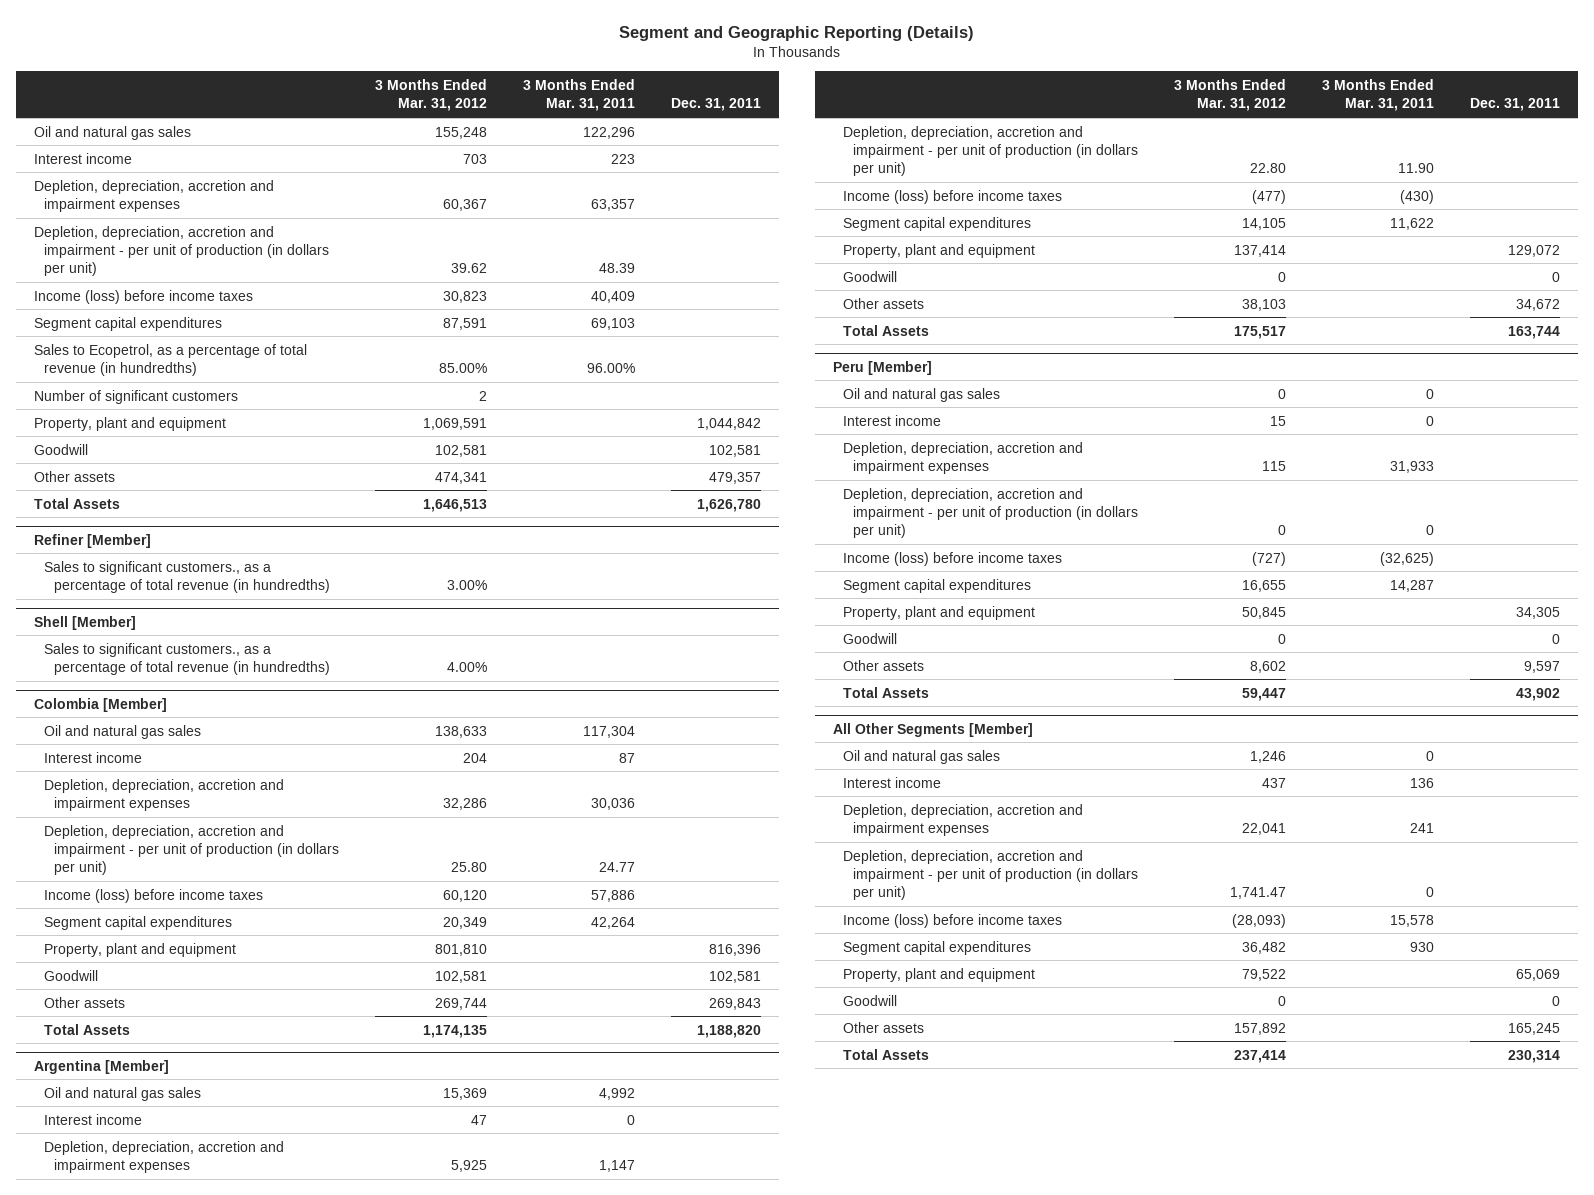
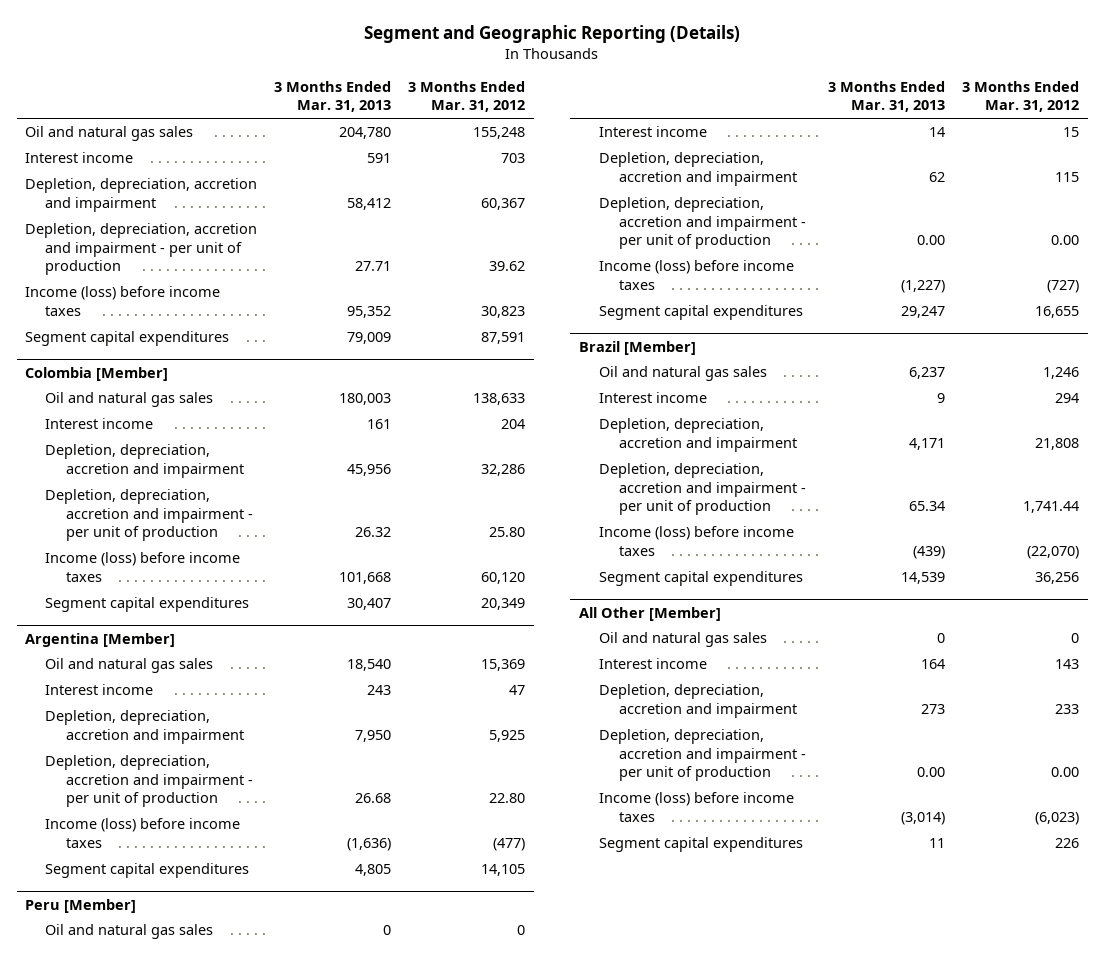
[523,79,636,112] 3 Months Ended Mar. 31, 2011 -> none
[671,98,762,112] Dec. 31, 2011 -> none
none -> [274,80,392,113] 3 Months Ended Mar. 31, 2013
[33,179,274,212] Depletion, depreciation, accretion and impairment expenses -> [25,178,258,212] Depletion, depreciation, accretion and impairment
[33,225,330,277] Depletion, depreciation, accretion and impairment - per unit of production (in dollars per unit) -> [25,223,258,276] Depletion, depreciation, accretion and impairment - per unit of production
[33,343,307,376] Sales to Ecopetrol, as a percentage of total revenue (in hundredths) -> none
[33,389,238,404] Number of significant customers -> none
[33,416,226,431] Property, plant and equipment -> none
[33,443,88,455] Goodwill -> none
[33,470,115,482] Other assets -> none
[33,497,120,509] Total Assets -> none
[33,533,151,548] Refiner [Member] -> none
[44,560,331,593] Sales to significant customers., as a percentage of total revenue (in hundredths) -> none
[33,615,136,630] Shell [Member] -> none
[44,642,331,675] Sales to significant customers., as a percentage of total revenue (in hundredths) -> none
[44,778,285,811] Depletion, depreciation, accretion and impairment expenses -> [45,444,244,478] Depletion, depreciation, accretion and impairment
[44,824,340,876] Depletion, depreciation, accretion and impairment - per unit of production (in dollars per unit) -> [45,489,253,542] Depletion, depreciation, accretion and impairment - per unit of production
[44,942,237,957] Property, plant and equipment -> none
[44,969,99,981] Goodwill -> none
[44,996,126,1008] Other assets -> none
[44,1023,131,1035] Total Assets -> none
[44,1140,285,1173] Depletion, depreciation, accretion and impairment expenses -> [45,710,244,744] Depletion, depreciation, accretion and impairment
[842,125,1139,177] Depletion, depreciation, accretion and impairment - per unit of production (in dollars per unit) -> [45,755,253,808] Depletion, depreciation, accretion and impairment - per unit of production
[842,243,1035,258] Property, plant and equipment -> none
[842,270,897,282] Goodwill -> none
[842,297,924,309] Other assets -> none
[842,324,929,336] Total Assets -> none
[842,441,1083,474] Depletion, depreciation, accretion and impairment expenses -> [599,152,798,186] Depletion, depreciation, accretion and impairment
[842,487,1139,539] Depletion, depreciation, accretion and impairment - per unit of production (in dollars per unit) -> [599,197,807,250] Depletion, depreciation, accretion and impairment - per unit of production
[1278,525,1287,536] 0 -> [1051,235,1080,246] 0.00
[842,605,1035,620] Property, plant and equipment -> none
[842,632,897,644] Goodwill -> none
[842,659,924,671] Other assets -> none
[842,686,929,698] Total Assets -> none
[832,722,1033,737] All Other Segments [Member] -> none
none -> [578,340,696,355] Brazil [Member]
[842,967,1035,982] Property, plant and equipment -> none
[842,994,897,1006] Goodwill -> none
[842,1021,924,1033] Other assets -> none
[842,1048,929,1060] Total Assets -> none
[1262,777,1287,788] 437 -> [1055,393,1080,404] 294
[842,803,1083,836] Depletion, depreciation, accretion and impairment expenses -> [599,418,798,452] Depletion, depreciation, accretion and impairment
[1242,822,1287,835] 22,041 -> [1035,437,1080,450] 21,808
[842,849,1139,901] Depletion, depreciation, accretion and impairment - per unit of production (in dollars per unit) -> [599,463,807,516] Depletion, depreciation, accretion and impairment - per unit of production
[1230,887,1287,900] 1,741.47 -> [1023,501,1080,514] 1,741.44
[1232,913,1287,928] (28,093) -> [1027,545,1080,559] (22,070)
[1242,941,1287,954] 36,482 -> [1035,572,1080,585] 36,256
none -> [578,606,721,621] All Other [Member]
none -> [599,632,768,648] Oil and natural gas sales
none -> [599,658,708,670] Interest income
none -> [599,684,798,718] Depletion, depreciation, accretion and impairment
none -> [599,729,807,782] Depletion, depreciation, accretion and impairment - per unit of production
none -> [599,792,795,822] Income (loss) before income taxes
none -> [599,837,804,853] Segment capital expenditures

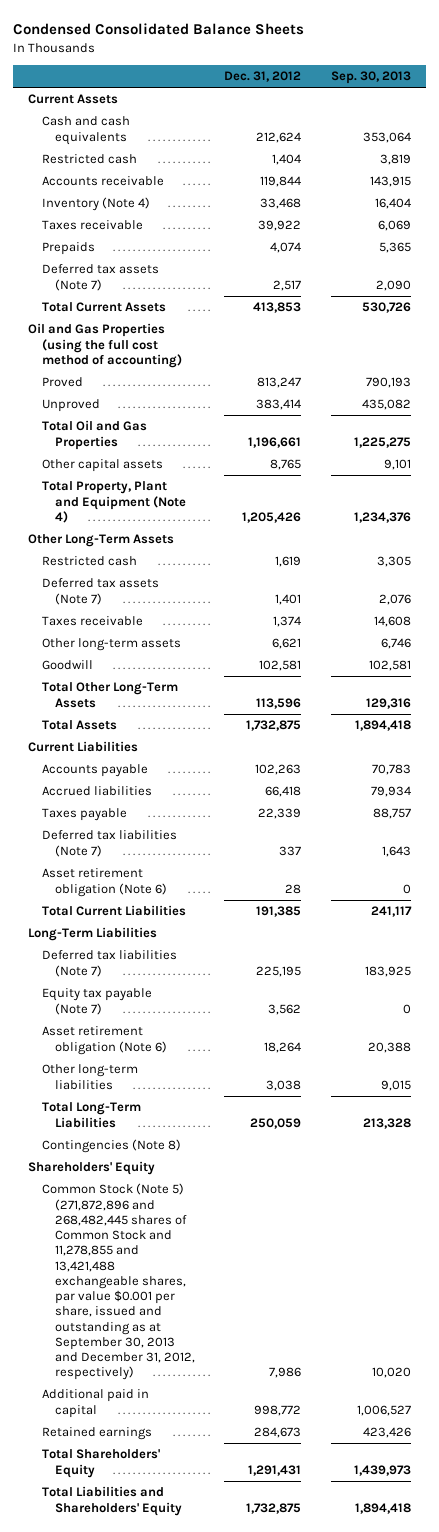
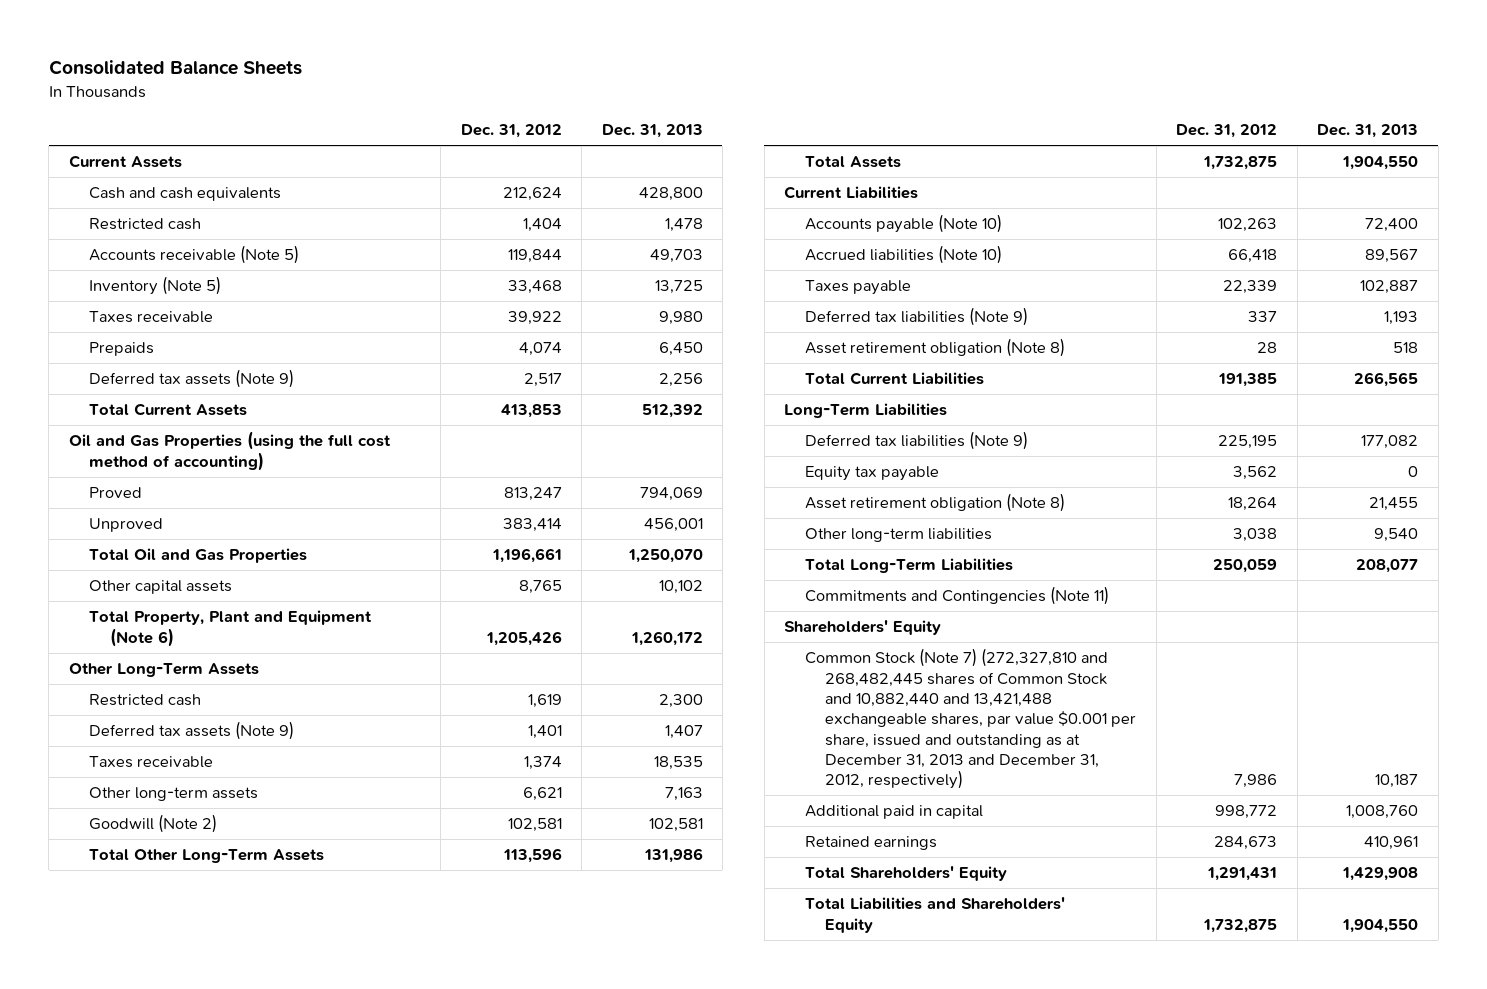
[13,22,305,35] Condensed Consolidated Balance Sheets -> [48,60,302,76] Consolidated Balance Sheets
[330,71,411,85] Sep. 30, 2013 -> none
none -> [601,124,703,139] Dec. 31, 2013
[41,176,164,187] Accounts receivable -> [89,245,300,265] Accounts receivable (Note 5)
[41,197,150,212] Inventory (Note 4) -> [89,276,222,296] Inventory (Note 5)
[41,264,159,291] Deferred tax assets (Note 7) -> [89,369,295,389] Deferred tax assets (Note 9)
[41,481,186,523] Total Property, Plant and Equipment (Note 4) -> [89,610,373,647] Total Property, Plant and Equipment (Note 6)
[41,578,159,605] Deferred tax assets (Note 7) -> [89,721,295,741] Deferred tax assets (Note 9)
[41,660,93,671] Goodwill -> [89,814,218,834] Goodwill (Note 2)
[41,764,148,778] Accounts payable -> [804,214,1002,234] Accounts payable (Note 10)
[41,786,152,797] Accrued liabilities -> [804,245,1002,265] Accrued liabilities (Note 10)
[41,830,177,857] Deferred tax liabilities (Note 7) -> [804,307,1028,327] Deferred tax liabilities (Note 9)
[41,868,167,897] Asset retirement obligation (Note 6) -> [804,338,1065,358] Asset retirement obligation (Note 8)
[41,950,177,977] Deferred tax liabilities (Note 7) -> [804,431,1028,451] Deferred tax liabilities (Note 9)
[41,988,152,1015] Equity tax payable (Note 7) -> [804,466,939,482] Equity tax payable
[41,1026,167,1055] Asset retirement obligation (Note 6) -> [804,493,1065,513] Asset retirement obligation (Note 8)
[41,1139,181,1154] Contingencies (Note 8) -> [804,586,1109,606] Commitments and Contingencies (Note 11)
[41,1183,195,1381] Common Stock (Note 5) (271,872,896 and 268,482,445 shares of Common Stock and 11,278,855 and 13,421,488 exchangeable shares, par value $0.001 per share, issued and outstanding as at September 30, 2013 and December 31, 2012, respectively) -> [804,648,1137,790] Common Stock (Note 7) (272,327,810 and 268,482,445 shares of Common Stock and 10,882,440 and 13,421,488 exchangeable shares, par value $0.001 per share, issued and outstanding as at December 31, 2013 and December 31, 2012, respectively)

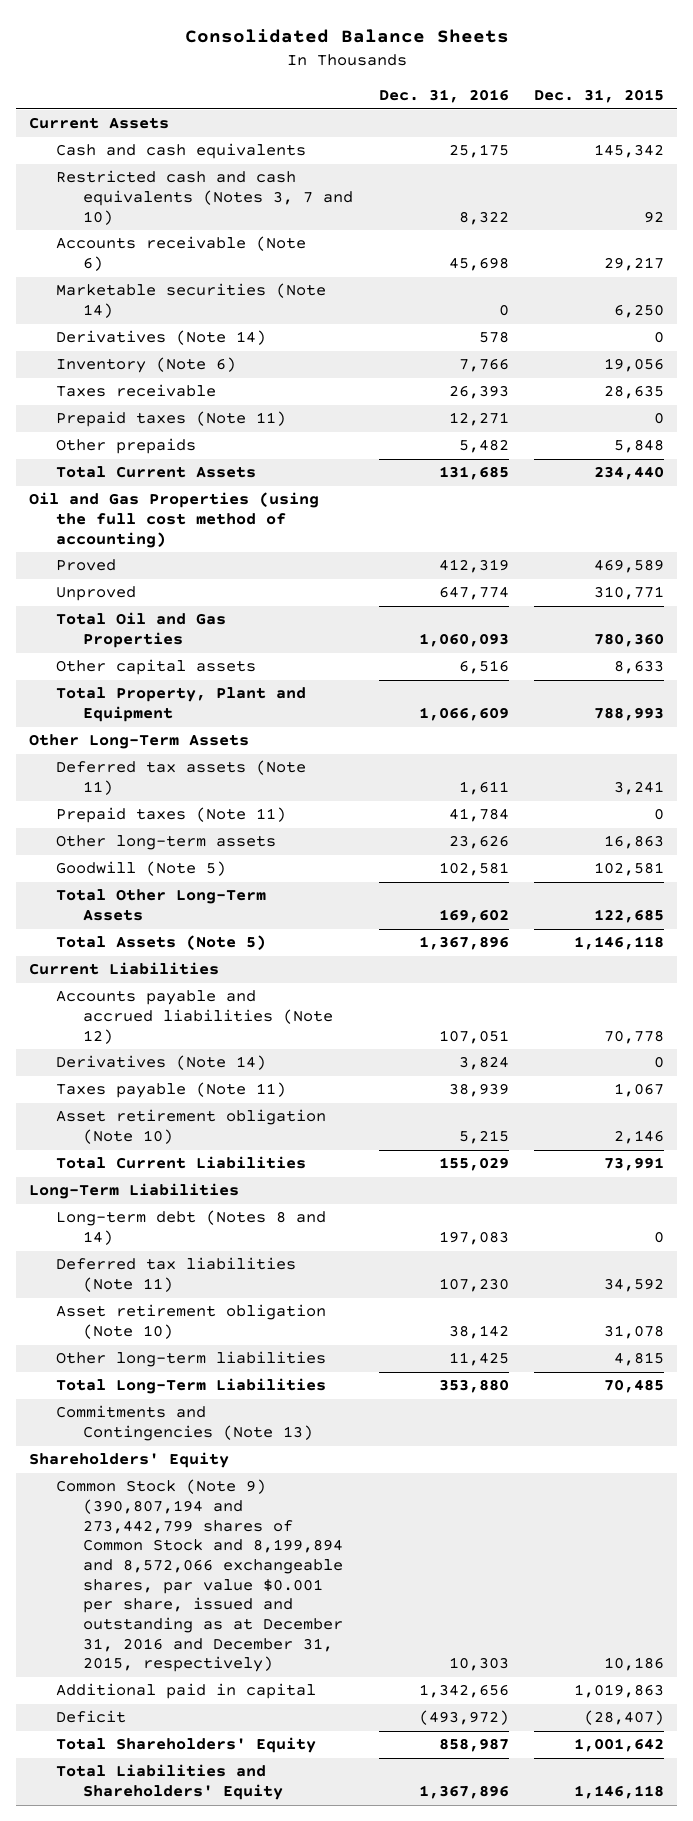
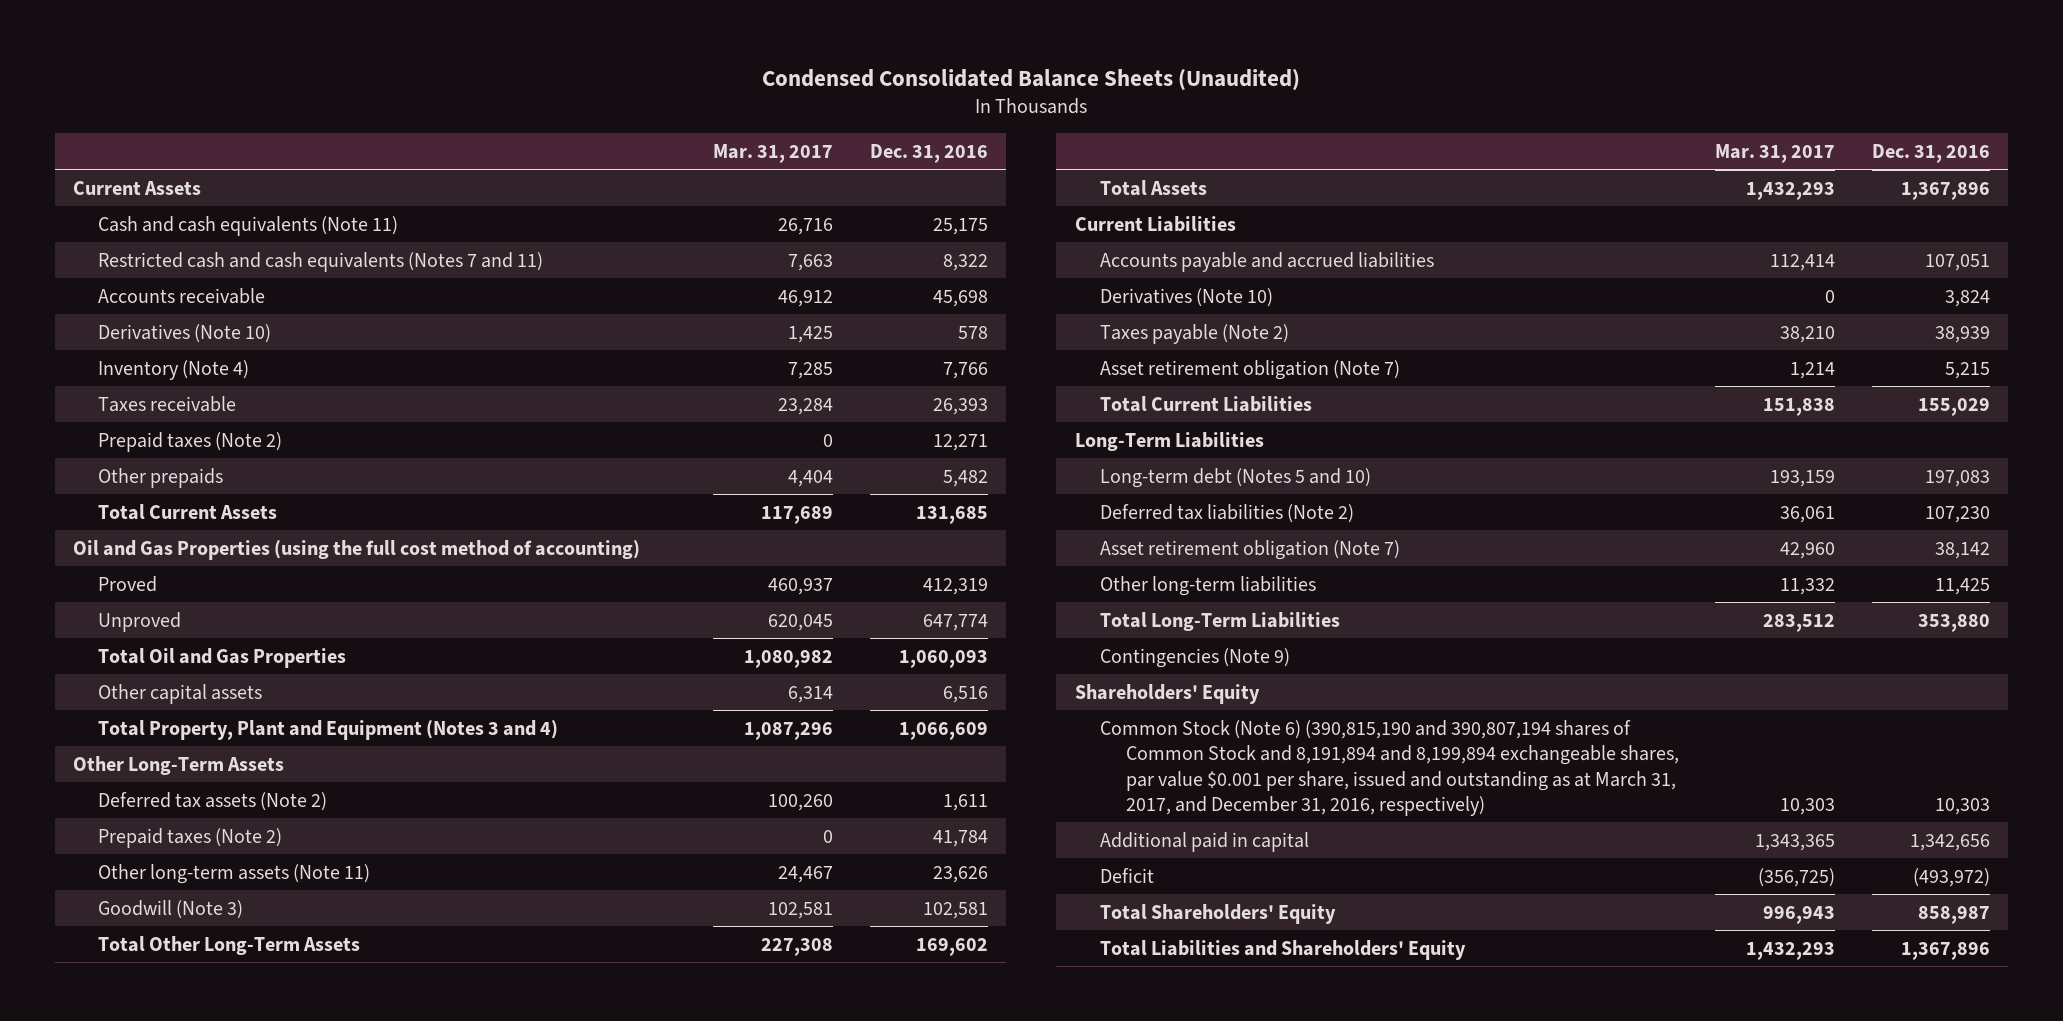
[184,29,509,44] Consolidated Balance Sheets -> [762,69,1301,92] Condensed Consolidated Balance Sheets (Unaudited)
[534,89,665,104] Dec. 31, 2015 -> none
none -> [713,143,834,163] Mar. 31, 2017
[55,283,326,319] Marketable securities (Note 14) -> none
[55,143,306,160] Cash and cash equivalents -> [98,215,399,236] Cash and cash equivalents (Note 11)
[55,170,353,225] Restricted cash and cash equivalents (Notes 3, 7 and 10) -> [98,251,544,272] Restricted cash and cash equivalents (Notes 7 and 11)
[55,236,306,272] Accounts receivable (Note 6) -> [98,287,266,304] Accounts receivable
[55,330,266,346] Derivatives (Note 14) -> [98,323,272,343] Derivatives (Note 10)
[55,357,236,374] Inventory (Note 6) -> [98,359,250,380] Inventory (Note 4)
[55,411,286,428] Prepaid taxes (Note 11) -> [98,431,283,452] Prepaid taxes (Note 2)
[55,687,306,723] Total Property, Plant and Equipment -> [98,719,559,740] Total Property, Plant and Equipment (Notes 3 and 4)
[55,760,306,796] Deferred tax assets (Note 11) -> [98,791,328,811] Deferred tax assets (Note 2)
[55,807,286,824] Prepaid taxes (Note 11) -> [98,827,283,848] Prepaid taxes (Note 2)
[55,835,276,851] Other long-term assets -> [98,863,371,884] Other long-term assets (Note 11)
[55,861,226,877] Goodwill (Note 5) -> [98,899,244,919] Goodwill (Note 3)
[55,935,266,951] Total Assets (Note 5) -> [1100,179,1208,196] Total Assets
[55,990,333,1044] Accounts payable and accrued liabilities (Note 12) -> [1100,251,1435,272] Accounts payable and accrued liabilities
[55,1055,266,1071] Derivatives (Note 14) -> [1100,287,1274,307] Derivatives (Note 10)
[55,1082,286,1099] Taxes payable (Note 11) -> [1100,323,1290,344] Taxes payable (Note 2)
[55,1109,326,1145] Asset retirement obligation (Note 10) -> [1100,359,1401,380] Asset retirement obligation (Note 7)
[55,1210,326,1246] Long-term debt (Notes 8 and 14) -> [1100,467,1372,488] Long-term debt (Notes 5 and 10)
[55,1257,296,1293] Deferred tax liabilities (Note 11) -> [1100,503,1355,523] Deferred tax liabilities (Note 2)
[55,1304,326,1340] Asset retirement obligation (Note 10) -> [1100,539,1401,560] Asset retirement obligation (Note 7)
[55,1405,313,1442] Commitments and Contingencies (Note 13) -> [1100,647,1291,668] Contingencies (Note 9)
[55,1479,343,1673] Common Stock (Note 9) (390,807,194 and 273,442,799 shares of Common Stock and 8,199,894 and 8,572,066 exchangeable shares, par value $0.001 per share, issued and outstanding as at December 31, 2016 and December 31, 2015, respectively) -> [1100,719,1679,816] Common Stock (Note 6) (390,815,190 and 390,807,194 shares of Common Stock and 8,191,894 and 8,199,894 exchangeable shares, par value $0.001 per share, issued and outstanding as at March 31, 2017, and December 31, 2016, respectively)

